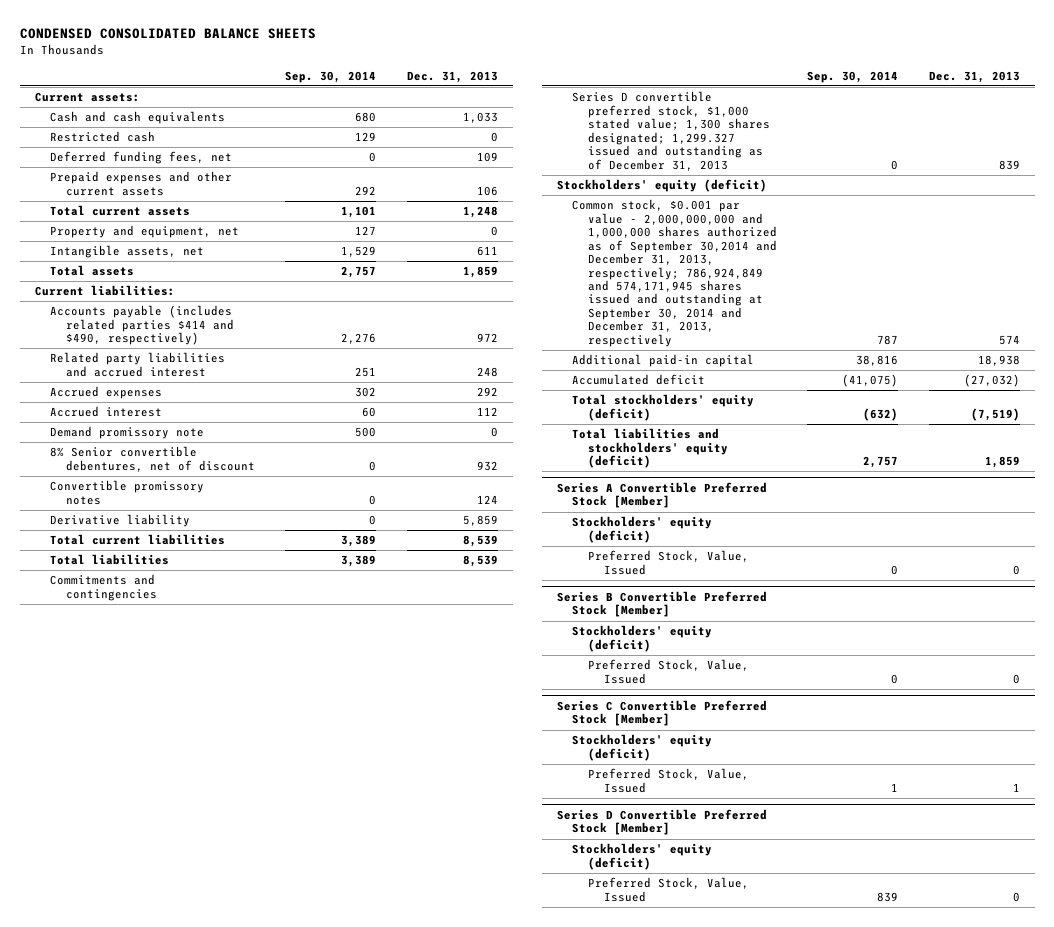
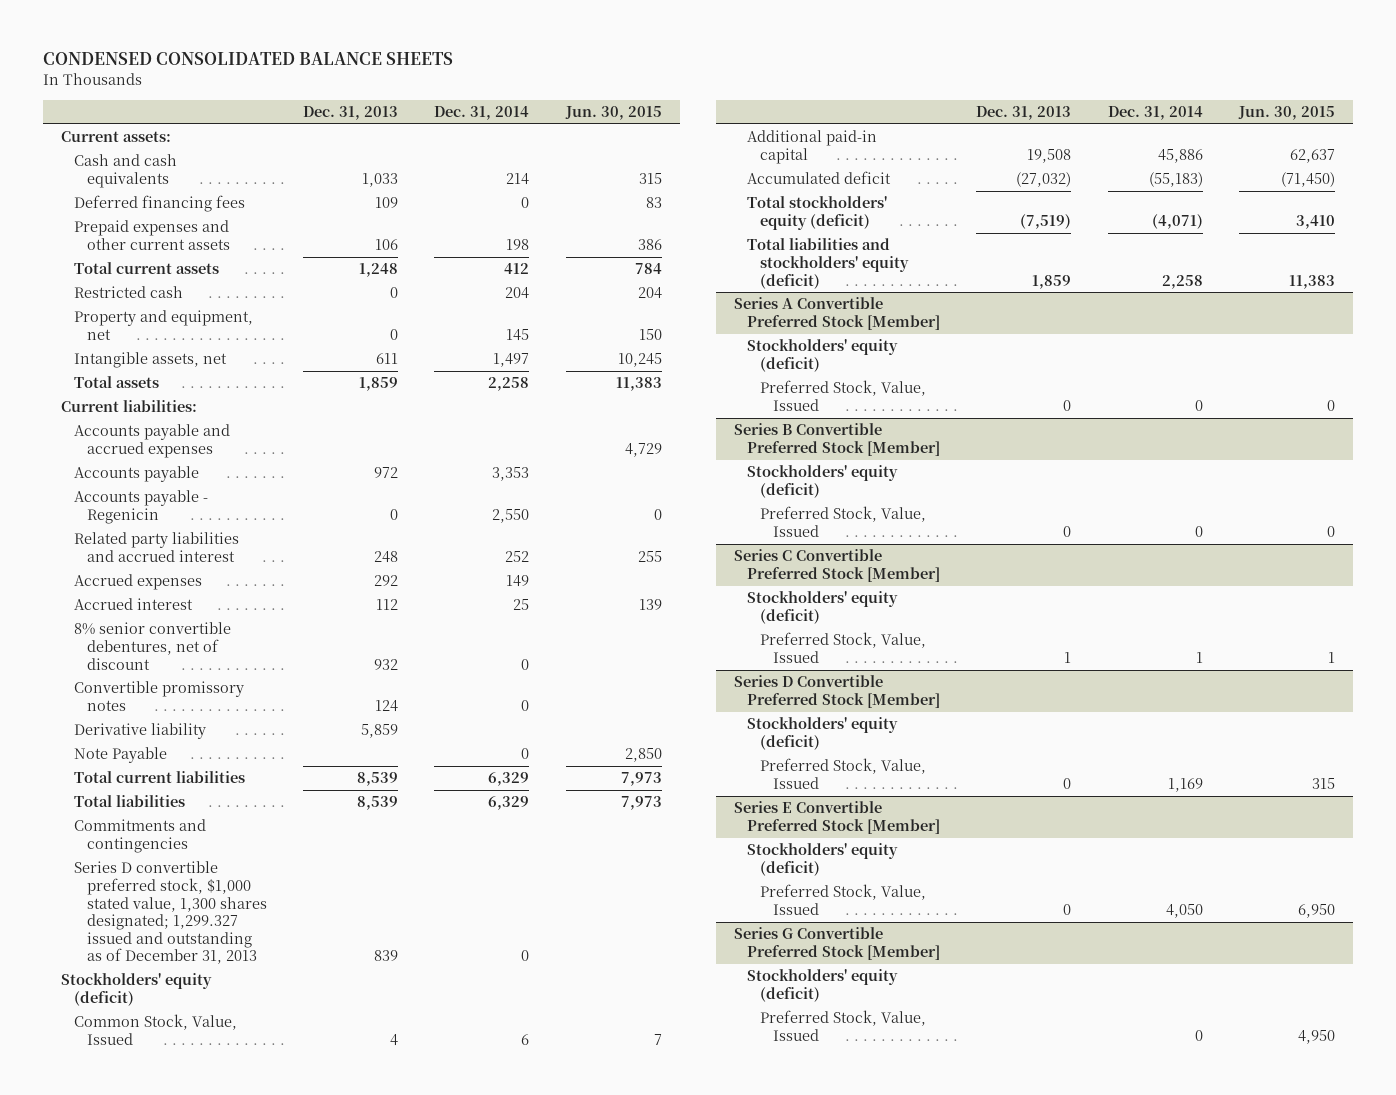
[285,70,377,83] Sep. 30, 2014 -> none
none -> [434,105,530,120] Dec. 31, 2014
none -> [564,105,662,120] Jun. 30, 2015
[50,151,233,165] Deferred funding fees, net -> [73,195,245,213] Deferred financing fees
[50,131,156,143] Restricted cash -> [73,286,183,299] Restricted cash
none -> [73,424,230,458] Accounts payable and accrued expenses
[50,305,235,346] Accounts payable (includes related parties $414 and $490, respectively) -> [73,466,199,483] Accounts payable
none -> [73,490,208,524] Accounts payable - Regenicin
[50,426,205,440] Demand promissory note -> none
[50,446,256,472] 8% Senior convertible debentures, net of discount -> [73,622,231,670] 8% senior convertible debentures, net of discount
none -> [73,747,167,764] Note Payable
[572,91,771,171] Series D convertible preferred stock, $1,000 stated value; 1,300 shares designated; 1,299.327 issued and outstanding as of December 31, 2013 -> [73,861,268,965] Series D convertible preferred stock, $1,000 stated value, 1,300 shares designated; 1,299.327 issued and outstanding as of December 31, 2013
[572,199,778,347] Common stock, $0.001 par value - 2,000,000,000 and 1,000,000 shares authorized as of September 30,2014 and December 31, 2013, respectively; 786,924,849 and 574,171,945 shares issued and outstanding at September 30, 2014 and December 31, 2013, respectively -> none
none -> [73,1014,237,1045] Common Stock, Value, Issued
[977,355,1020,367] 18,938 -> [1027,148,1072,163] 19,508
none -> [734,801,941,834] Series E Convertible Preferred Stock [Member]
none -> [747,843,899,876] Stockholders' equity (deficit)
none -> [760,884,927,915] Preferred Stock, Value, Issued
none -> [734,927,941,960] Series G Convertible Preferred Stock [Member]
none -> [747,969,899,1002] Stockholders' equity (deficit)
none -> [760,1010,927,1041] Preferred Stock, Value, Issued

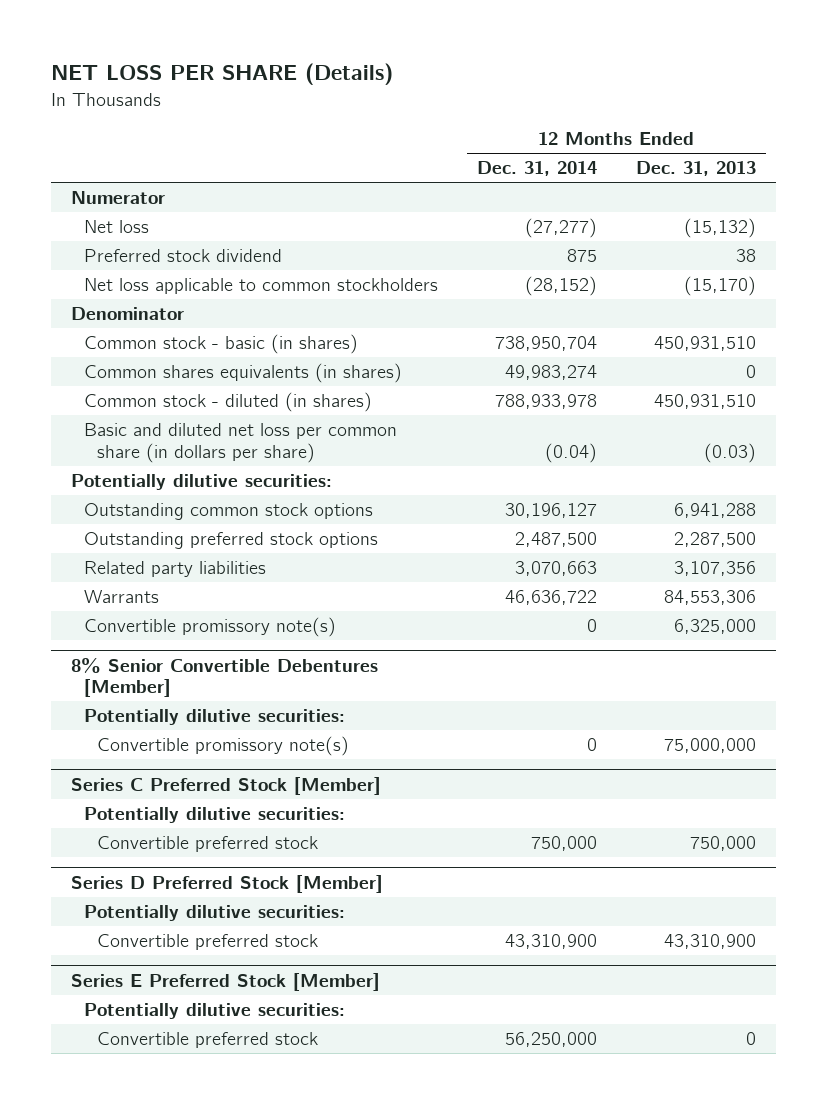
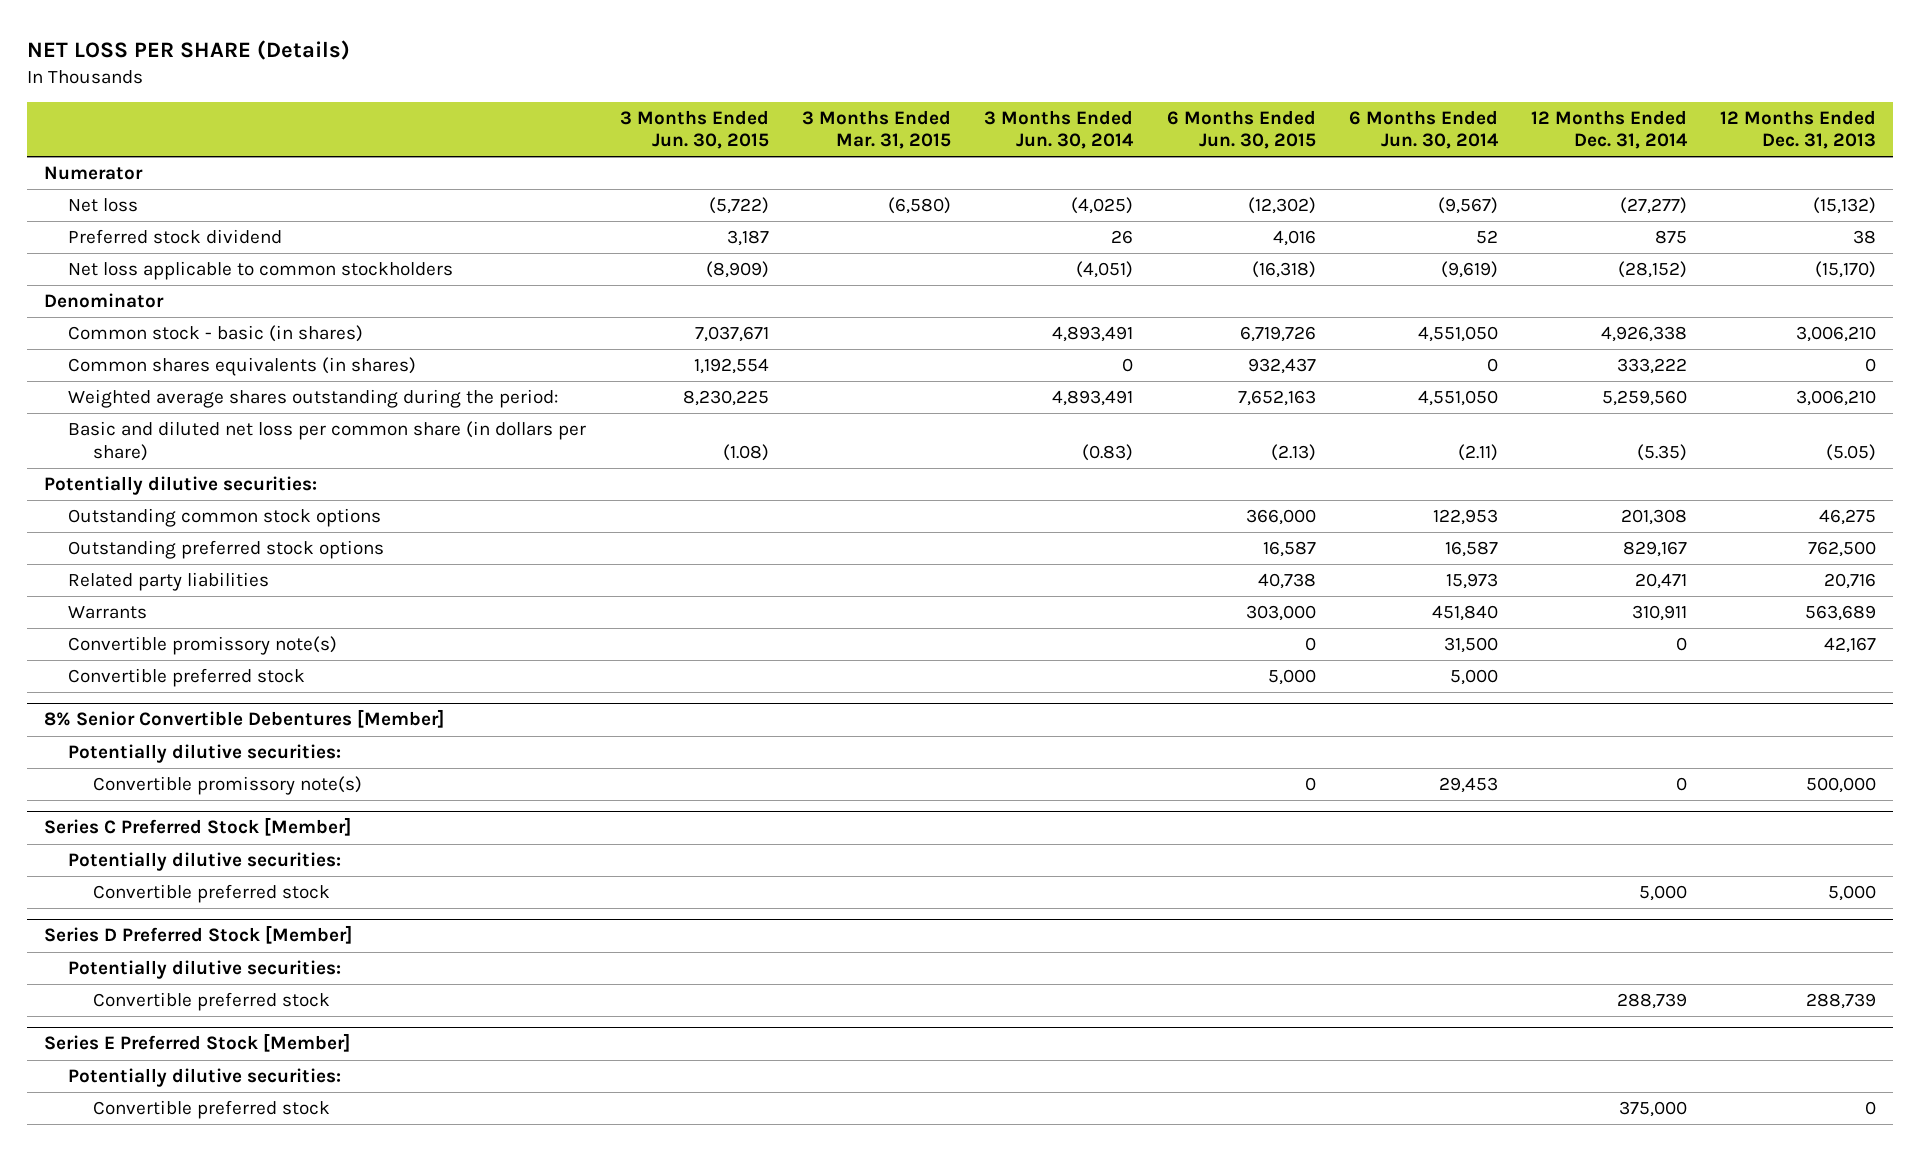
none -> [619,109,769,150] 3 Months Ended Jun. 30, 2015
none -> [801,109,951,150] 3 Months Ended Mar. 31, 2015
none -> [984,109,1135,150] 3 Months Ended Jun. 30, 2014
none -> [1166,109,1316,150] 6 Months Ended Jun. 30, 2015
none -> [1348,109,1499,150] 6 Months Ended Jun. 30, 2014
[83,391,372,412] Common stock - diluted (in shares) -> none
[494,335,597,351] 738,950,704 -> [1601,326,1688,343] 4,926,338
[654,335,757,351] 450,931,510 -> [1796,326,1877,343] 3,006,210
[504,364,597,380] 49,983,274 -> [1617,358,1688,375] 333,222
none -> [68,389,559,409] Weighted average shares outstanding during the period:
[544,442,597,463] (0.04) -> [1637,443,1688,461] (5.35)
[704,442,757,463] (0.03) -> [1826,443,1877,461] (5.05)
[504,502,597,518] 30,196,127 -> [1621,509,1688,526] 201,308
[674,502,757,518] 6,941,288 -> [1819,509,1877,526] 46,275
[514,531,597,547] 2,487,500 -> [1623,541,1688,558] 829,167
[674,531,757,547] 2,287,500 -> [1808,541,1877,558] 762,500
[514,560,597,576] 3,070,663 -> [1635,573,1688,590] 20,471
[674,560,757,576] 3,107,356 -> [1824,573,1877,590] 20,716
[504,589,597,605] 46,636,722 -> [1632,605,1688,622] 310,911
[664,589,757,605] 84,553,306 -> [1805,605,1877,622] 563,689
[674,618,757,634] 6,325,000 -> [1824,637,1877,654] 42,167
none -> [68,668,306,688] Convertible preferred stock
[664,737,757,753] 75,000,000 -> [1806,777,1877,794] 500,000
[530,835,597,851] 750,000 -> [1639,885,1688,902] 5,000
[690,835,757,851] 750,000 -> [1828,885,1877,902] 5,000
[504,933,597,949] 43,310,900 -> [1617,993,1688,1010] 288,739
[664,933,757,949] 43,310,900 -> [1806,993,1877,1010] 288,739
[504,1031,597,1047] 56,250,000 -> [1619,1101,1688,1118] 375,000

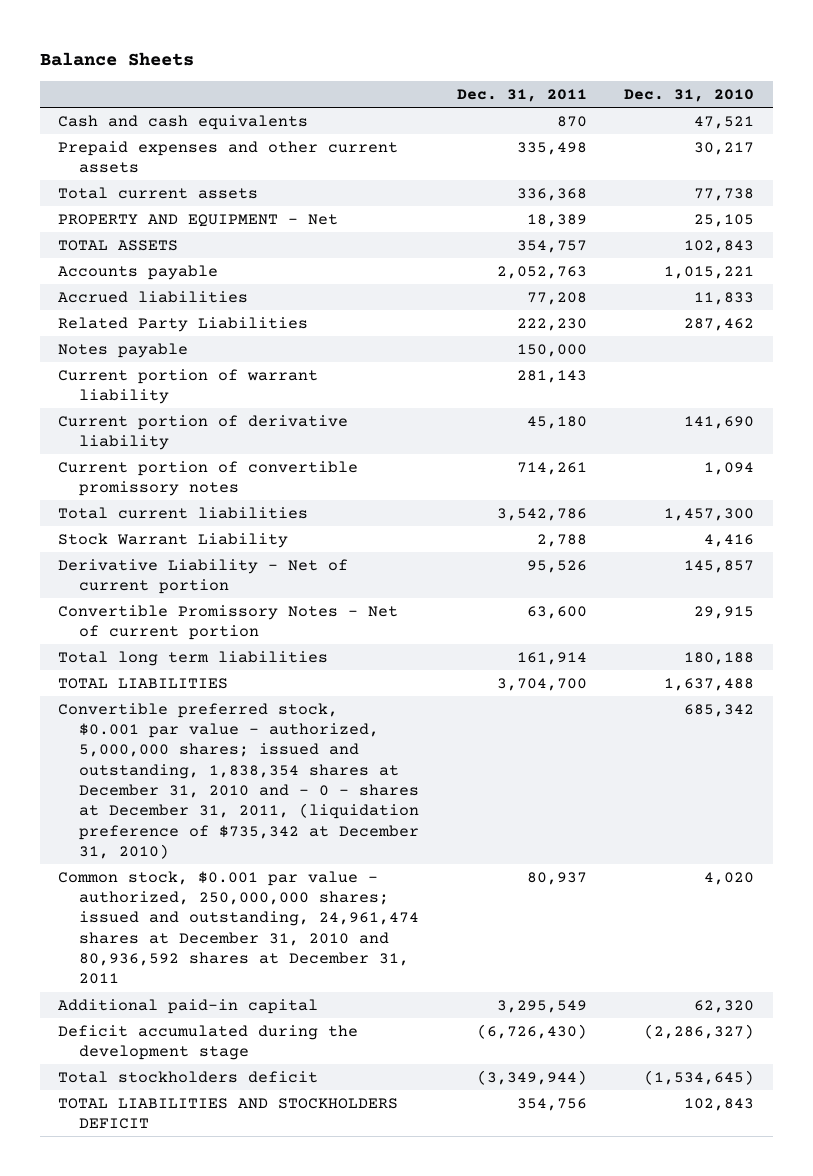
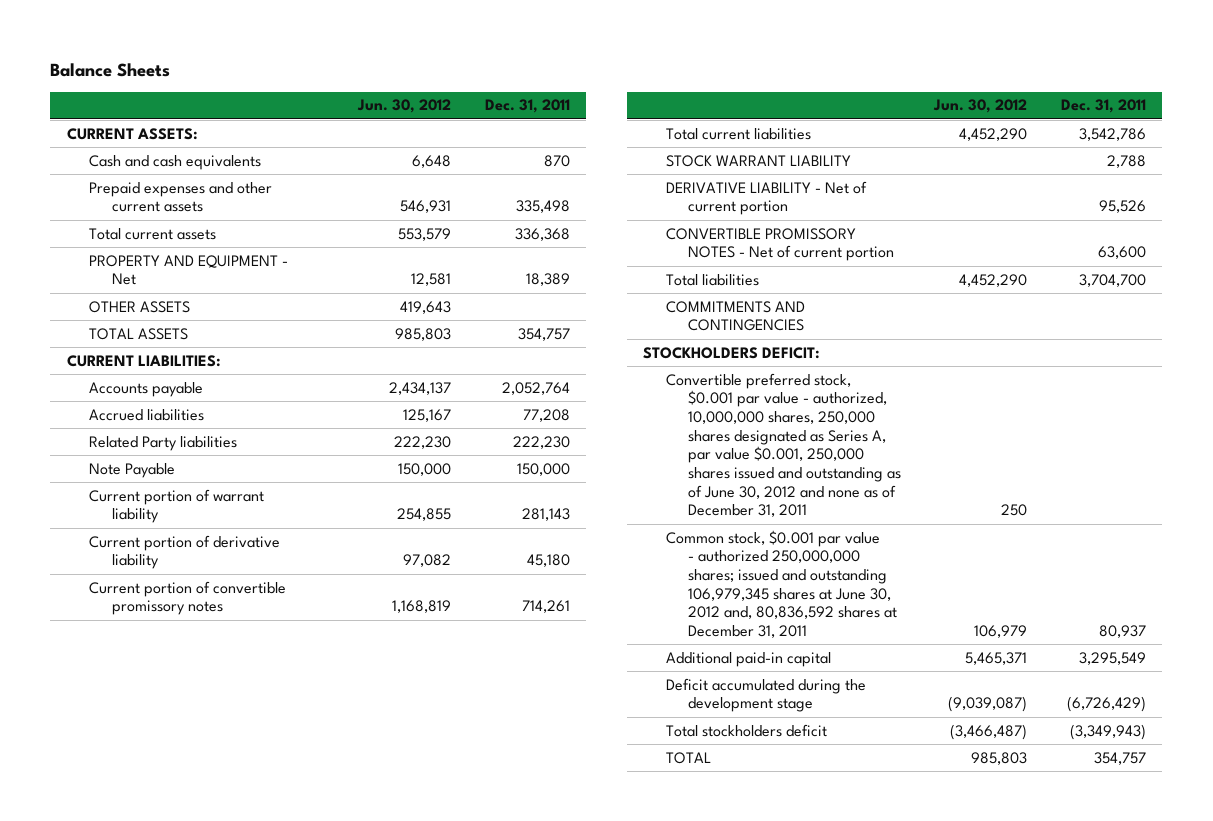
[624,88,755,102] Dec. 31, 2010 -> none
none -> [357,99,452,114] Jun. 30, 2012
none -> [67,127,199,140] CURRENT ASSETS:
none -> [89,300,191,313] OTHER ASSETS
none -> [67,354,222,367] CURRENT LIABILITIES:
[496,265,587,279] 2,052,763 -> [501,381,570,395] 2,052,764
[58,316,309,332] Related Party Liabilities -> [89,435,238,451] Related Party liabilities
[58,342,189,358] Notes payable -> [89,462,176,478] Note Payable
[58,650,329,666] Total long term liabilities -> none
[58,532,289,548] Stock Warrant Liability -> [665,154,851,167] STOCK WARRANT LIABILITY
[58,558,349,595] Derivative Liability - Net of current portion -> [665,180,867,216] DERIVATIVE LIABILITY - Net of current portion
[58,604,399,641] Convertible Promissory Notes - Net of current portion -> [665,227,895,262] CONVERTIBLE PROMISSORY NOTES - Net of current portion
[58,677,229,689] TOTAL LIABILITIES -> [665,273,759,286] Total liabilities
none -> [665,300,805,332] COMMITMENTS AND CONTINGENCIES
none -> [643,346,821,359] STOCKHOLDERS DEFICIT:
[58,702,419,860] Convertible preferred stock, $0.001 par value - authorized, 5,000,000 shares; issued and outstanding, 1,838,354 shares at December 31, 2010 and - 0 - shares at December 31, 2011, (liquidation preference of $735,342 at December 31, 2010) -> [665,372,902,518] Convertible preferred stock, $0.001 par value - authorized, 10,000,000 shares, 250,000 shares designated as Series A, par value $0.001, 250,000 shares issued and outstanding as of June 30, 2012 and none as of December 31, 2011
[58,870,419,985] Common stock, $0.001 par value - authorized, 250,000,000 shares; issued and outstanding, 24,961,474 shares at December 31, 2010 and 80,936,592 shares at December 31, 2011 -> [665,529,898,639] Common stock, $0.001 par value - authorized 250,000,000 shares; issued and outstanding 106,979,345 shares at June 30, 2012 and, 80,836,592 shares at December 31, 2011
[58,1097,399,1130] TOTAL LIABILITIES AND STOCKHOLDERS DEFICIT -> none
[476,1023,587,1039] (6,726,430) -> [1066,696,1146,713] (6,726,429)
[476,1069,587,1085] (3,349,944) -> [1069,723,1146,740] (3,349,943)
none -> [665,751,711,764] TOTAL

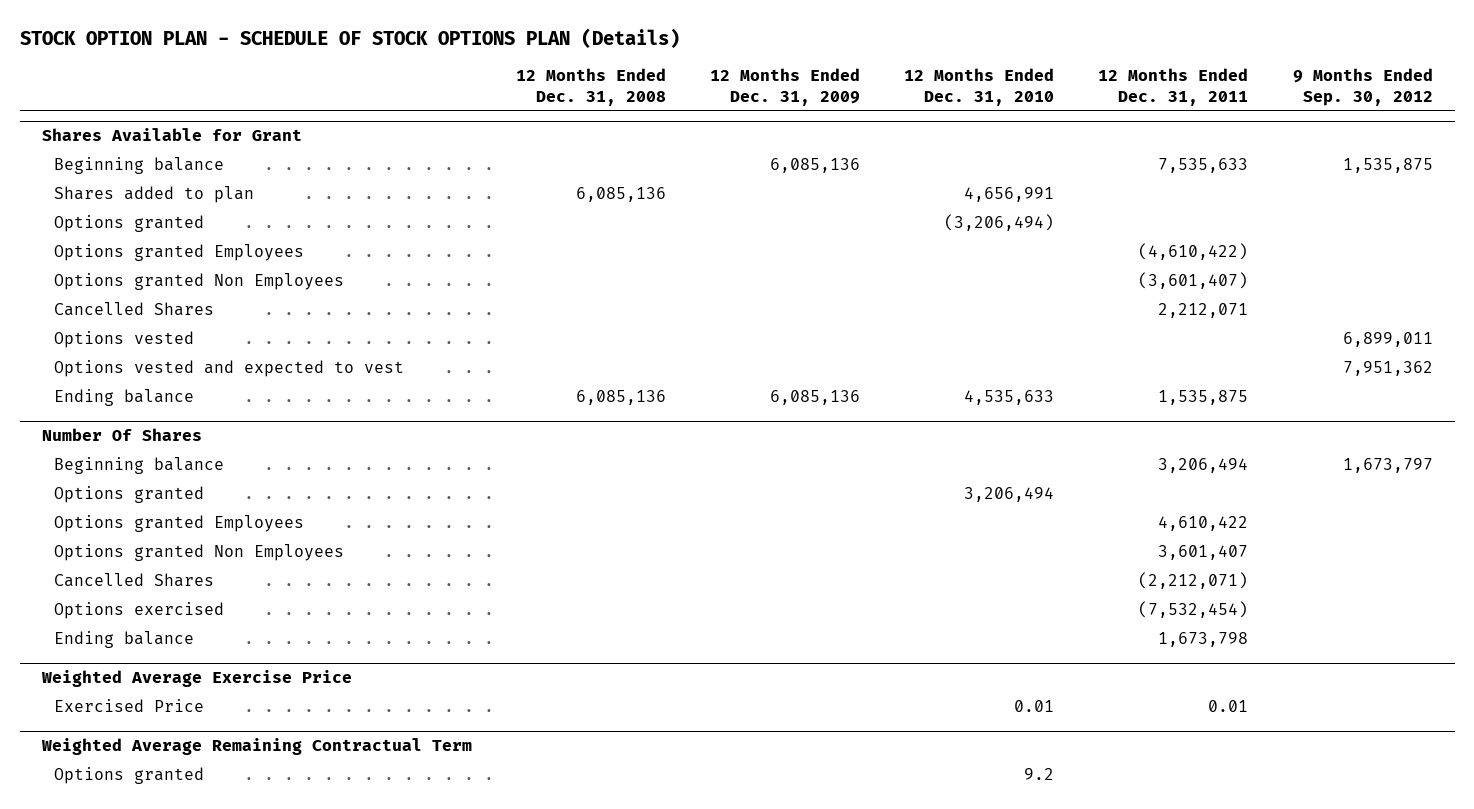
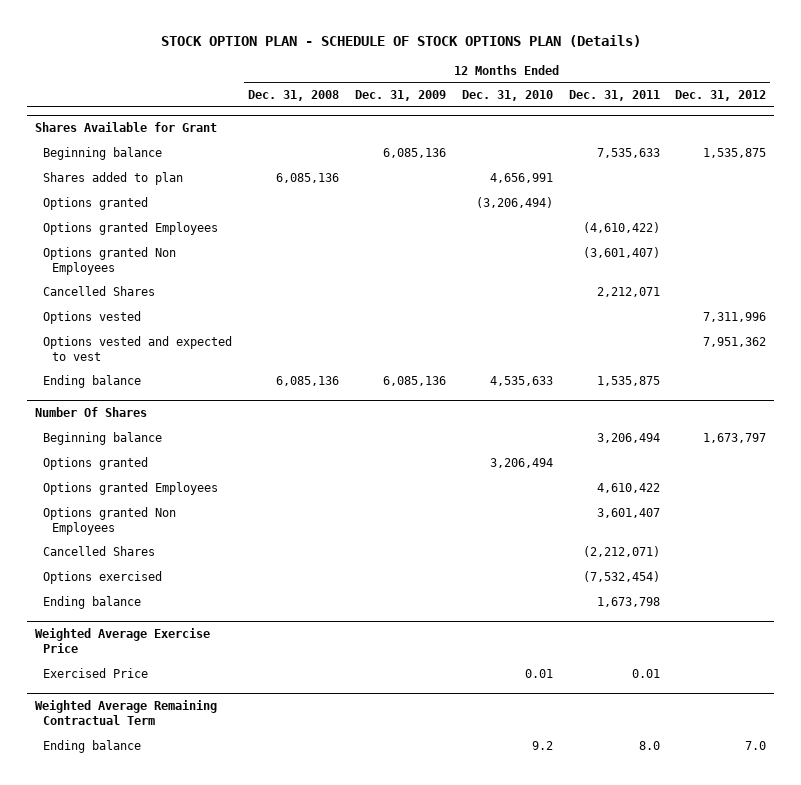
[1292,68,1433,106] 9 Months Ended Sep. 30, 2012 -> none
none -> [675,90,767,102] Dec. 31, 2012
[53,767,204,785] Options granted -> none
none -> [43,739,142,753] Ending balance

